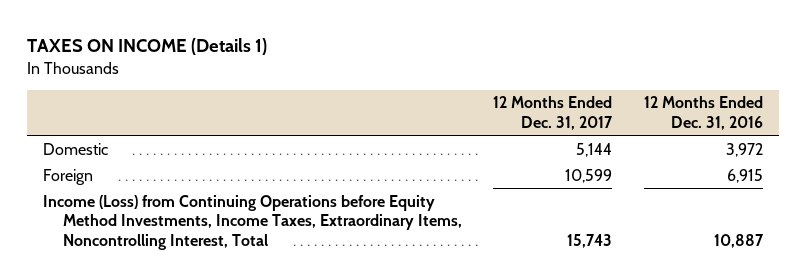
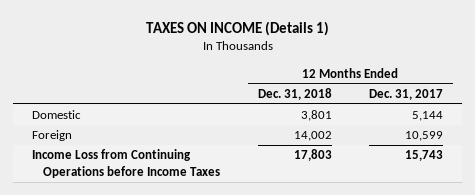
[643,96,763,130] 12 Months Ended Dec. 31, 2016 -> none
none -> [257,87,332,100] Dec. 31, 2018
[42,194,463,250] Income (Loss) from Continuing Operations before Equity Method Investments, Income Taxes, Extraordinary Items, Noncontrolling Interest, Total -> [31,149,220,178] Income Loss from Continuing Operations before Income Taxes

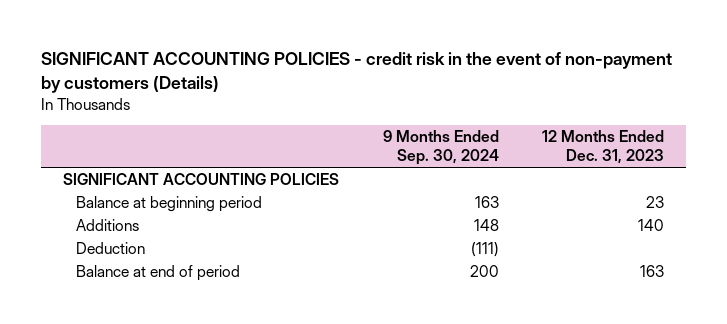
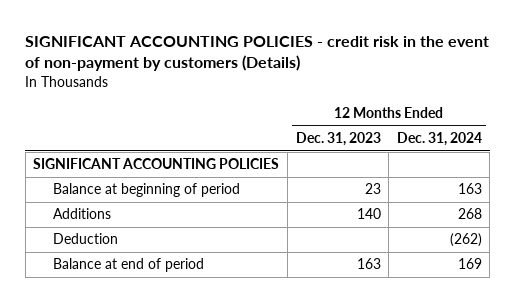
[382,130,499,166] 9 Months Ended Sep. 30, 2024 -> none
none -> [396,132,482,147] Dec. 31, 2024
[75,196,262,213] Balance at beginning period -> [53,183,241,198] Balance at beginning of period

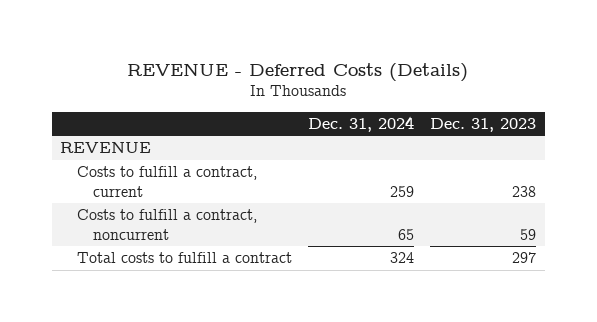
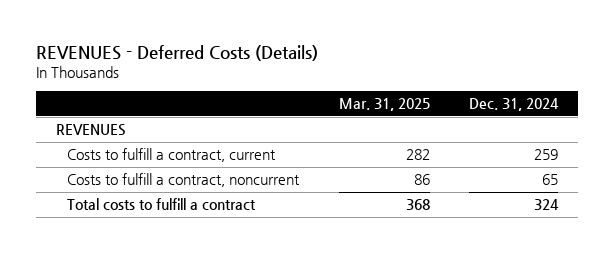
[127,62,469,82] REVENUE - Deferred Costs (Details) -> [35,44,318,61] REVENUES - Deferred Costs (Details)
[430,117,537,132] Dec. 31, 2023 -> none
none -> [338,98,430,112] Mar. 31, 2025
[60,142,152,154] REVENUE -> [55,124,126,137] REVENUES

